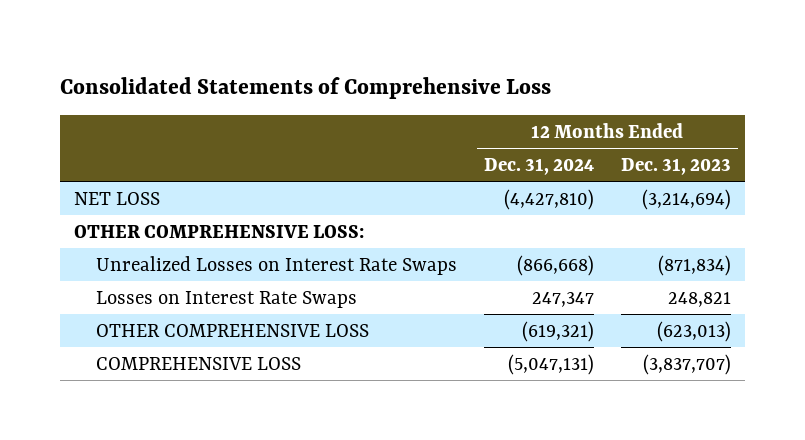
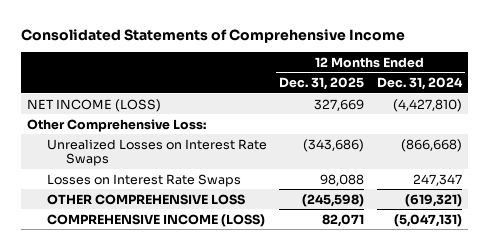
[60,76,552,99] Consolidated Statements of Comprehensive Loss -> [20,29,405,44] Consolidated Statements of Comprehensive Income
[620,158,731,176] Dec. 31, 2023 -> none
none -> [279,76,365,90] Dec. 31, 2025
[74,191,161,205] NET LOSS -> [27,98,162,112] NET INCOME (LOSS)
[74,224,365,238] OTHER COMPREHENSIVE LOSS: -> [27,118,207,132] Other Comprehensive Loss:
[95,356,301,370] COMPREHENSIVE LOSS -> [46,213,265,227] COMPREHENSIVE INCOME (LOSS)

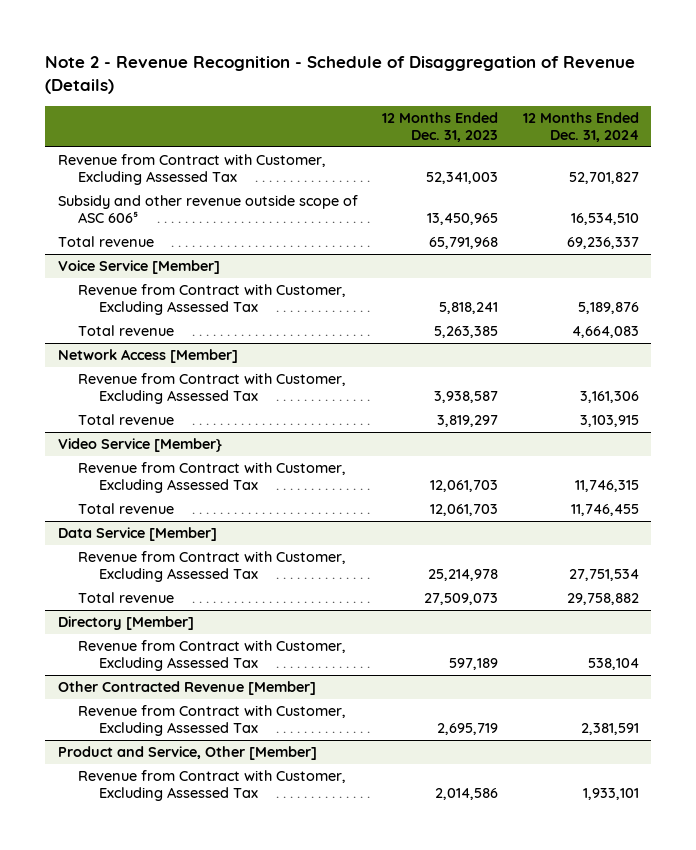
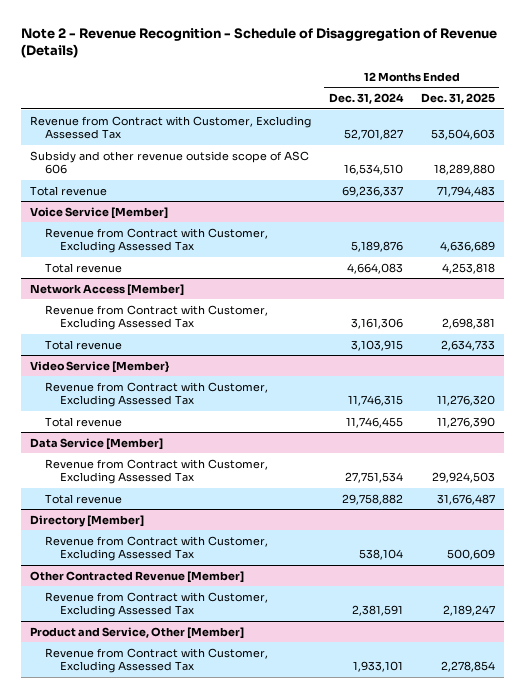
[382,111,499,143] 12 Months Ended Dec. 31, 2023 -> none
none -> [420,93,495,105] Dec. 31, 2025
[57,195,358,224] Subsidy and other revenue outside scope of ASC 606⁵ -> [29,150,309,175] Subsidy and other revenue outside scope of ASC 606

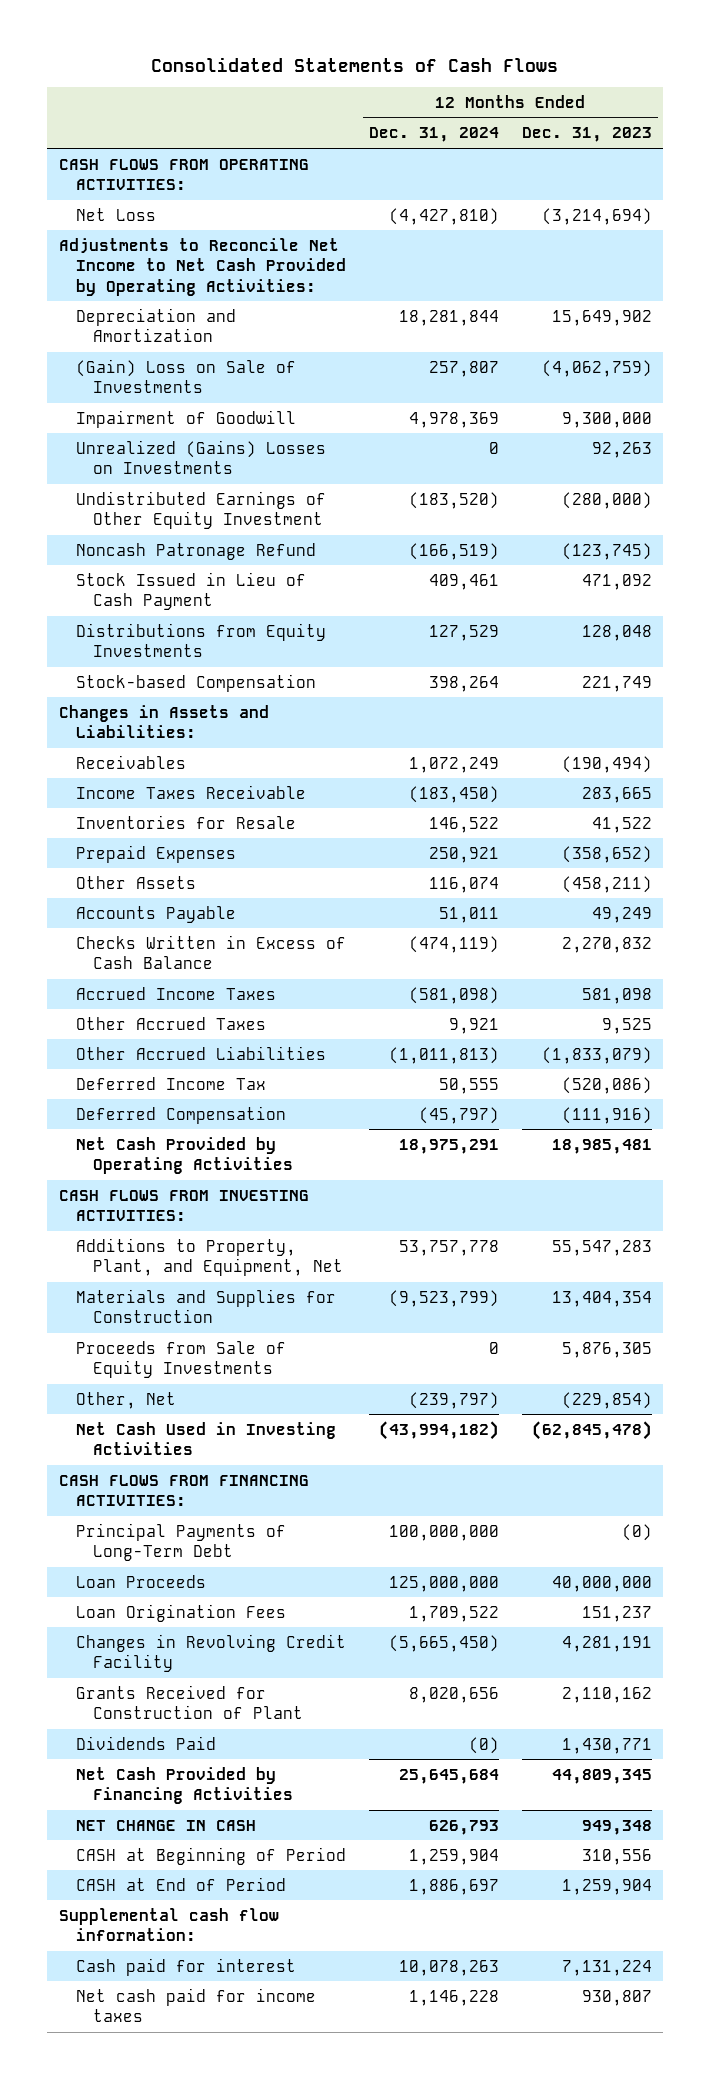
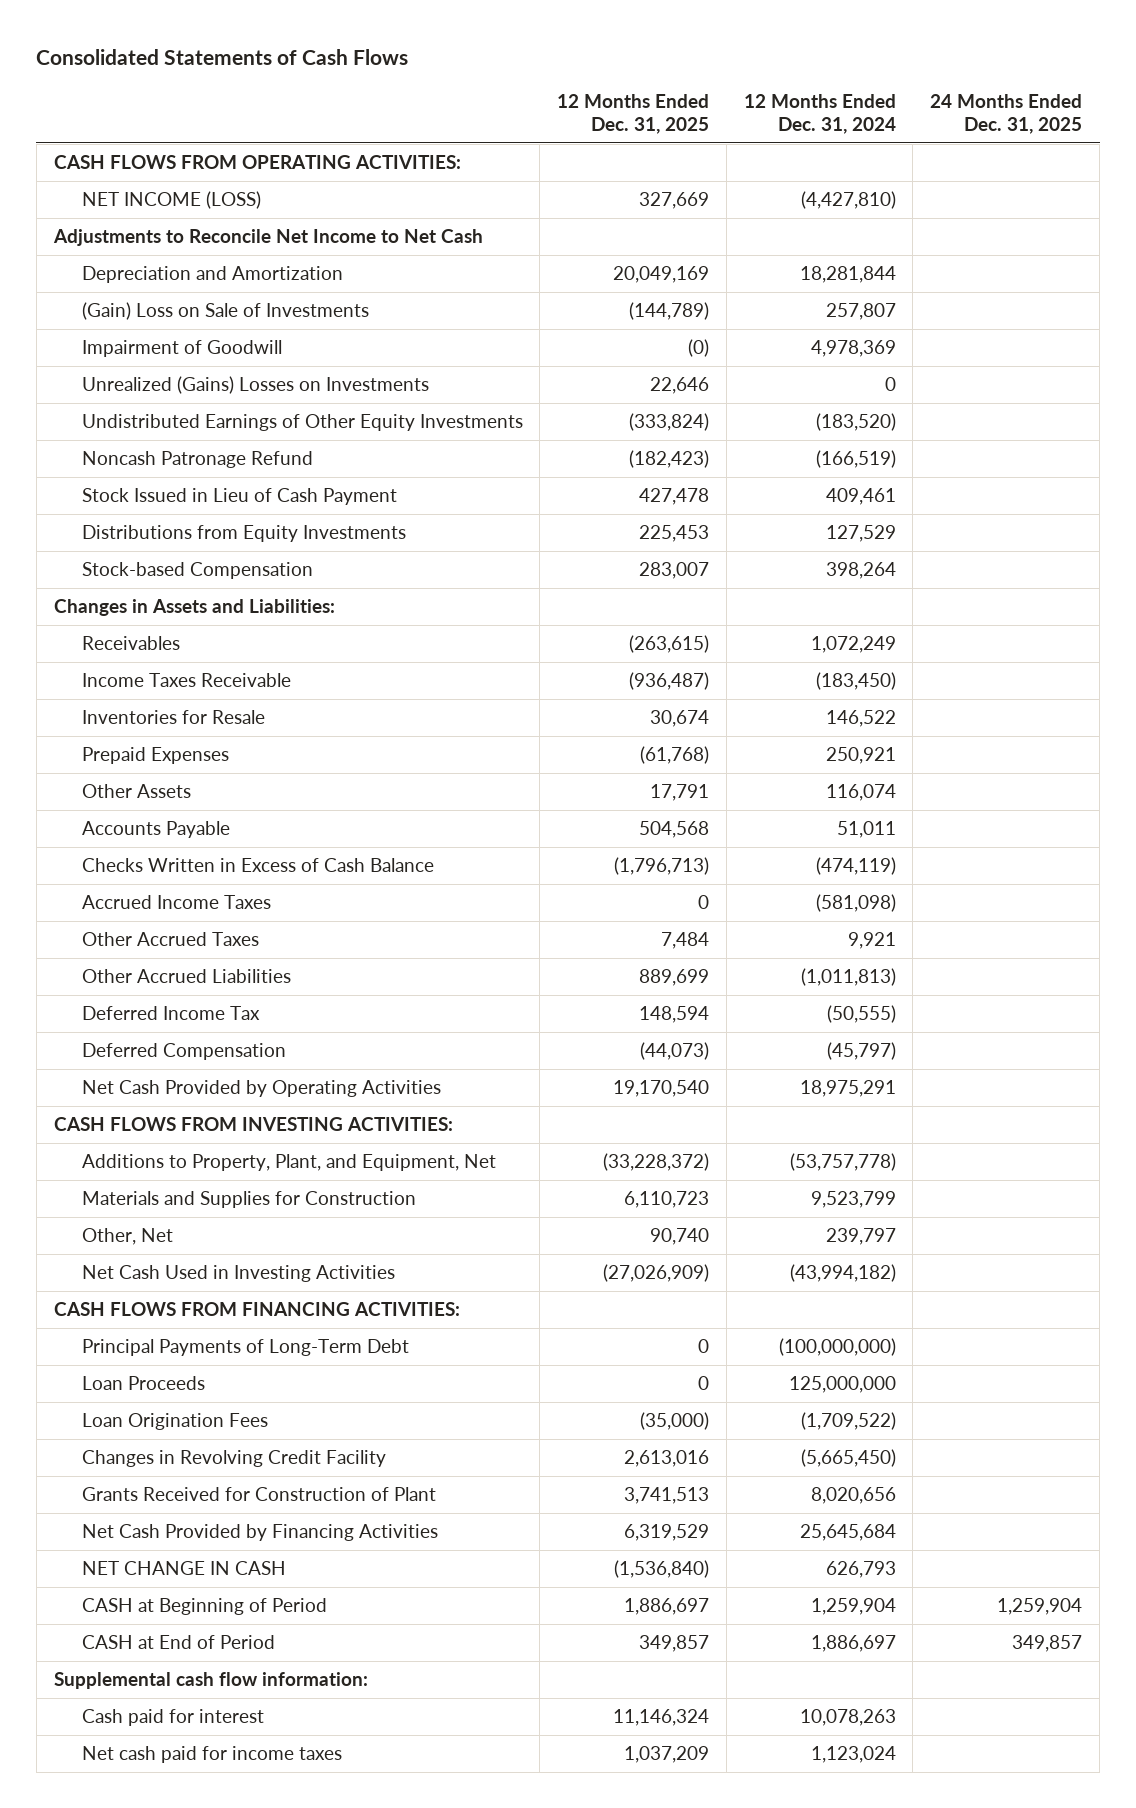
[521,127,652,143] Dec. 31, 2023 -> none
none -> [557,94,710,134] 12 Months Ended Dec. 31, 2025
none -> [930,94,1083,134] 24 Months Ended Dec. 31, 2025
[75,207,156,221] Net Loss -> [81,191,261,210] NET INCOME (LOSS)
[58,237,346,296] Adjustments to Reconcile Net Income to Net Cash Provided by Operating Activities: -> [52,229,483,247] Adjustments to Reconcile Net Income to Net Cash
[75,490,326,530] Undistributed Earnings of Other Equity Investment -> [81,414,523,432] Undistributed Earnings of Other Equity Investments
[438,1077,499,1094] 50,555 -> [826,1005,896,1024] (50,555)
[75,1340,286,1379] Proceeds from Sale of Equity Investments -> none
[398,1239,499,1256] 53,757,778 -> [789,1153,896,1172] (53,757,778)
[388,1289,499,1307] (9,523,799) -> [810,1191,896,1209] 9,523,799
[408,1391,499,1409] (239,797) -> [825,1228,896,1246] 239,797
[388,1524,499,1541] 100,000,000 -> [778,1338,896,1357] (100,000,000)
[408,1605,499,1622] 1,709,522 -> [800,1412,896,1431] (1,709,522)
[75,1735,216,1750] Dividends Paid -> none
[408,1989,499,2006] 1,146,228 -> [810,1746,896,1764] 1,123,024

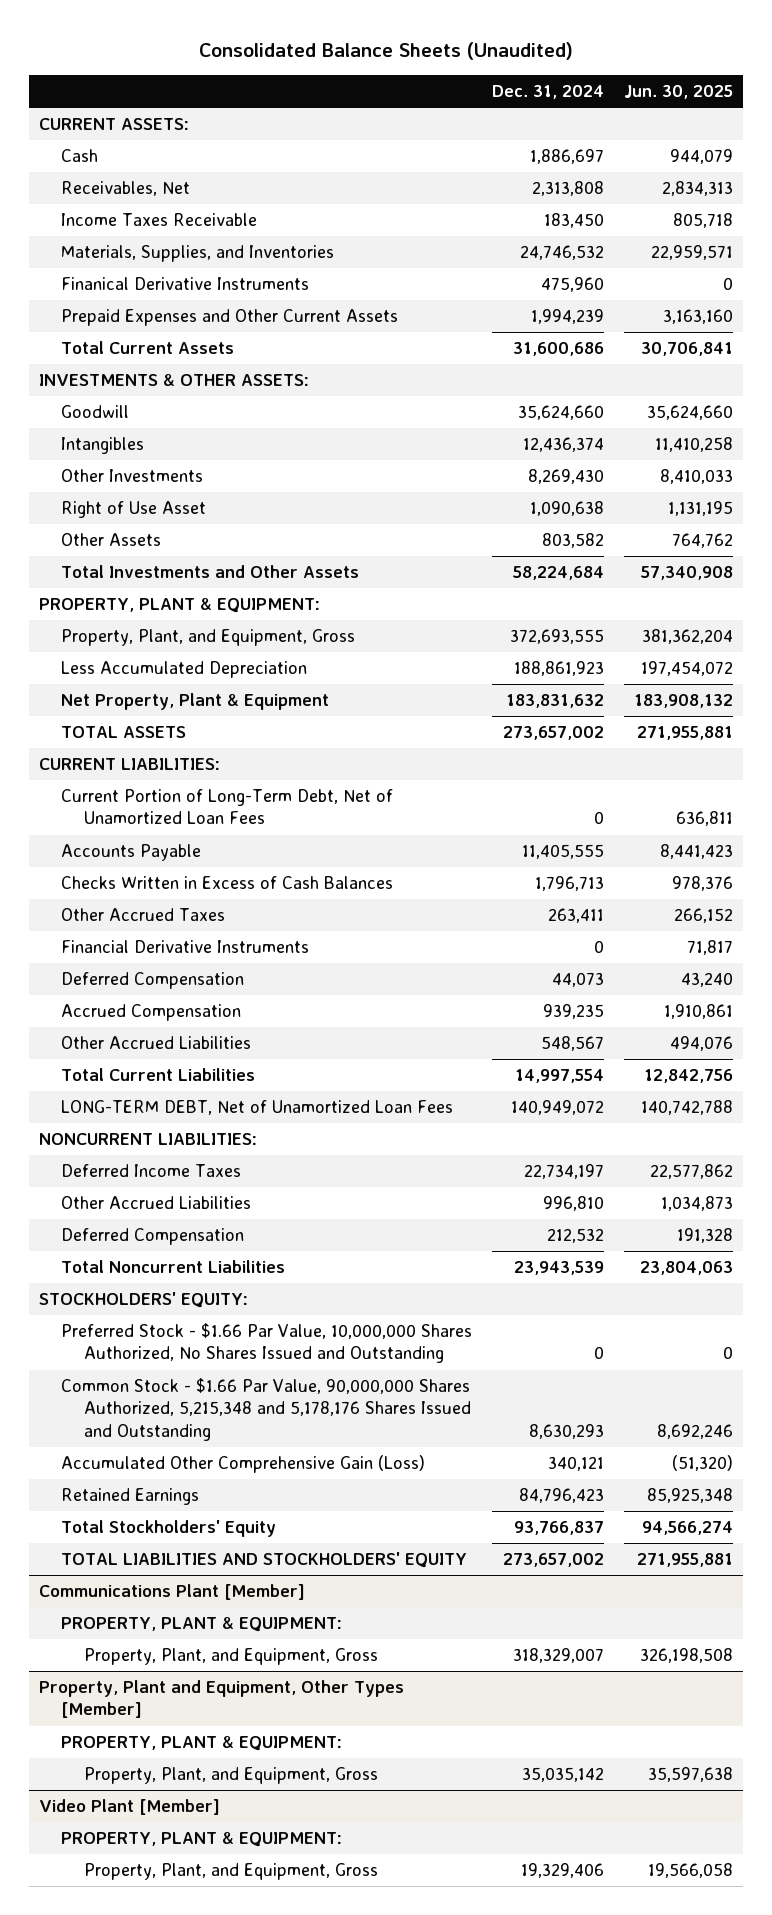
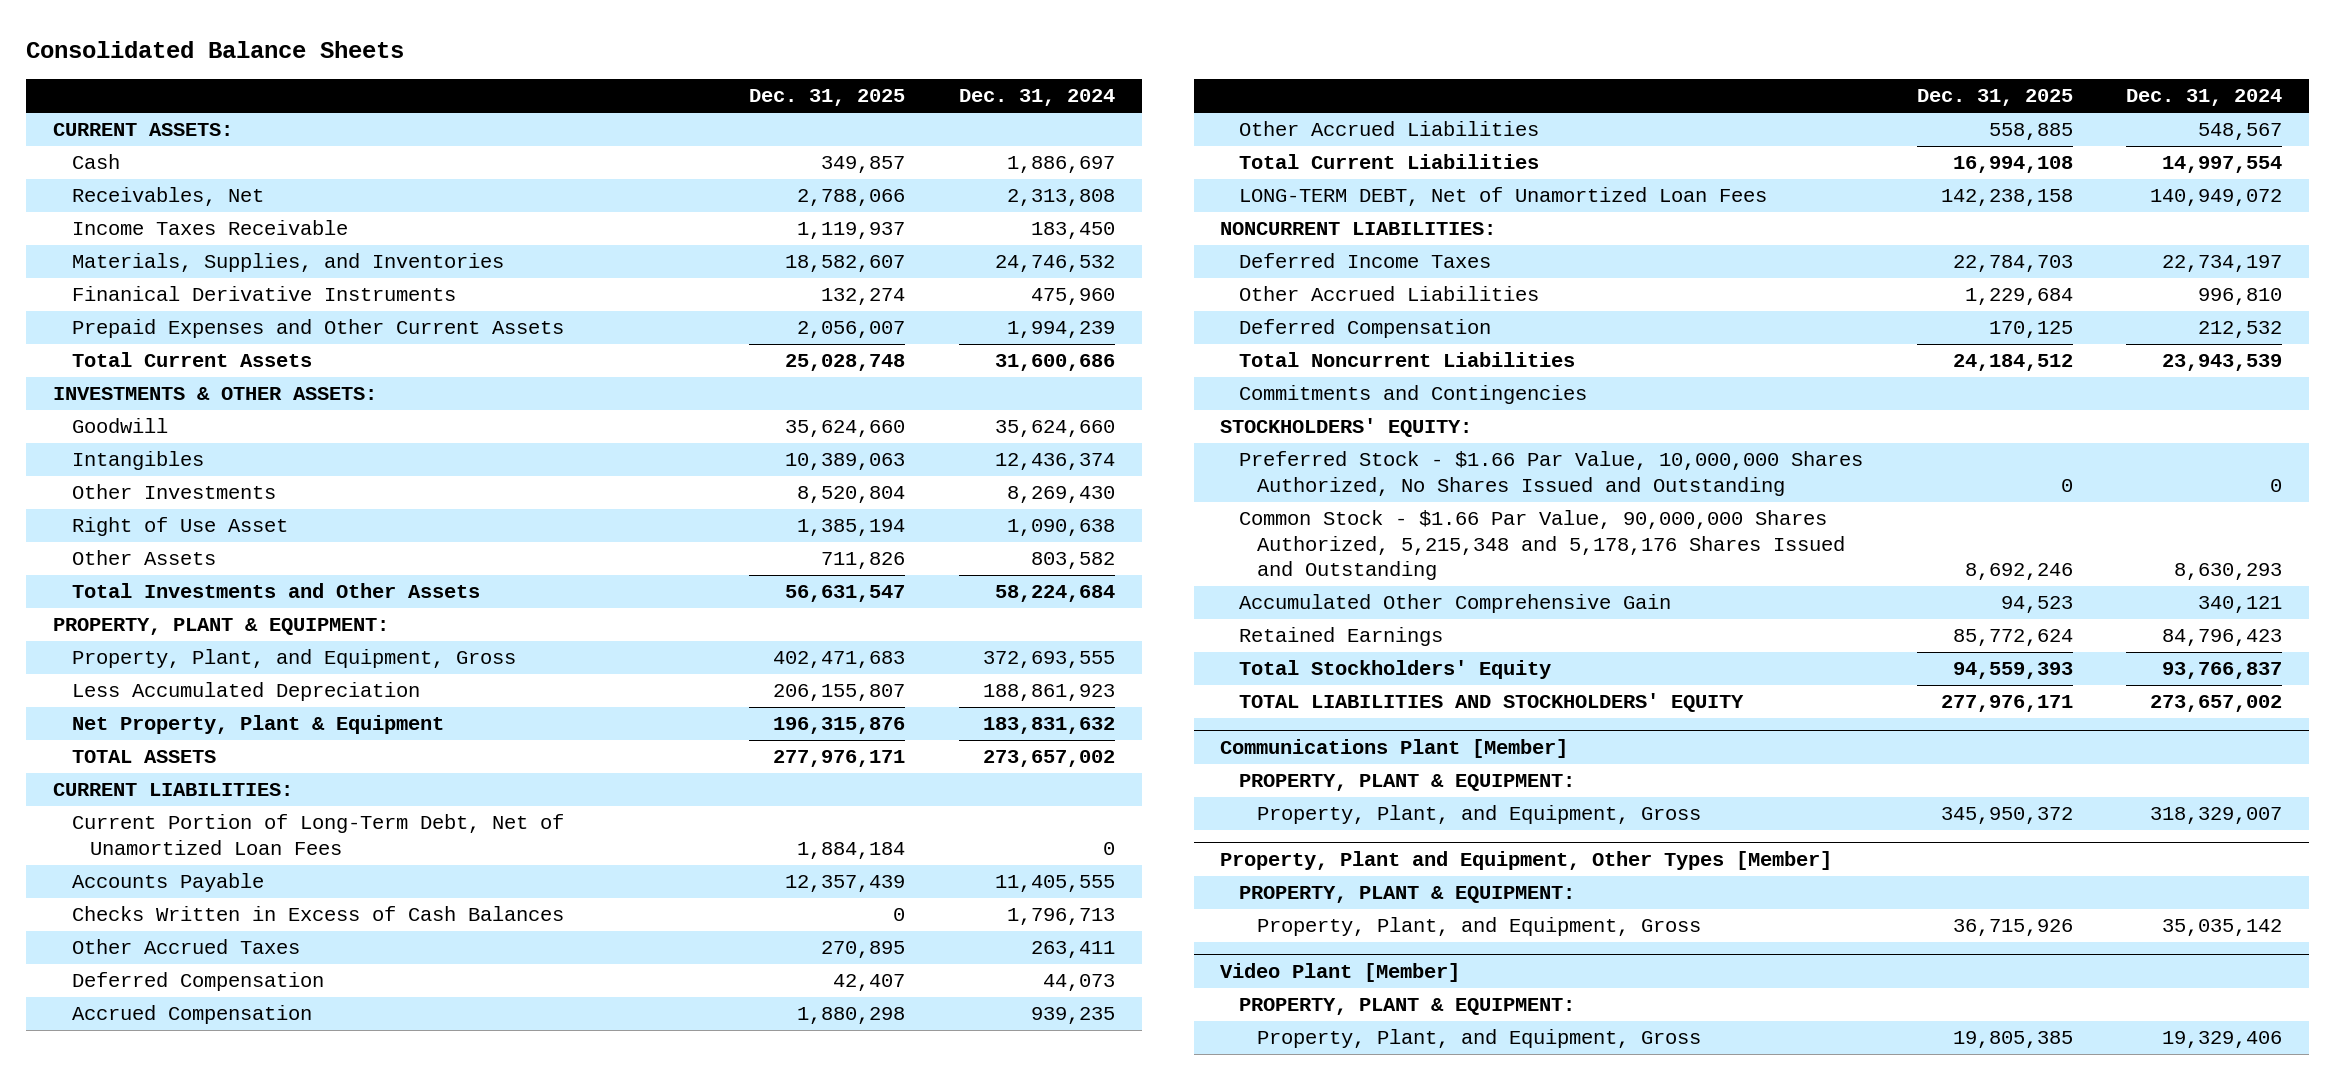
[198,41,573,60] Consolidated Balance Sheets (Unaudited) -> [26,41,405,59] Consolidated Balance Sheets
[623,84,733,99] Jun. 30, 2025 -> none
none -> [749,89,906,107] Dec. 31, 2025
[61,940,310,954] Financial Derivative Instruments -> none
none -> [1238,385,1587,405] Commitments and Contingencies
[61,1455,426,1474] Accumulated Other Comprehensive Gain (Loss) -> [1238,594,1671,614] Accumulated Other Comprehensive Gain

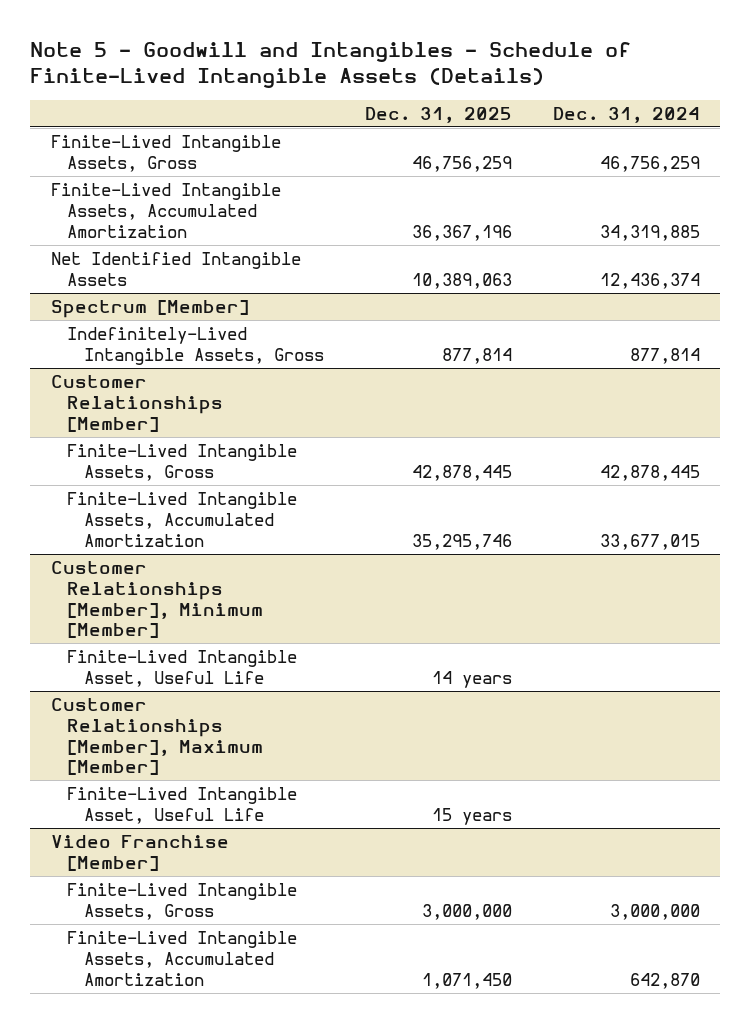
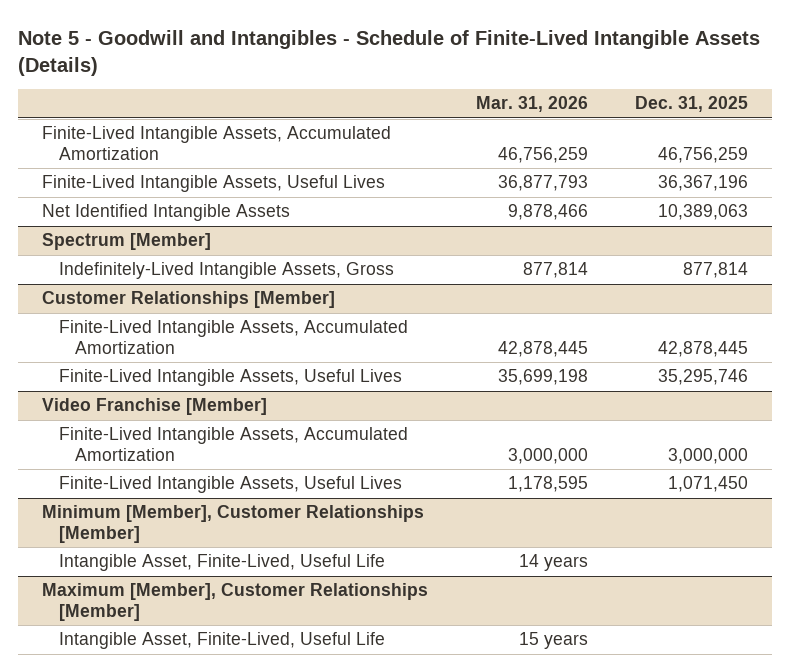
[552,106,700,123] Dec. 31, 2024 -> none
none -> [475,96,588,113] Mar. 31, 2026
[51,134,282,172] Finite-Lived Intangible Assets, Gross -> [41,126,391,161] Finite-Lived Intangible Assets, Accumulated Amortization
[51,182,282,238] Finite-Lived Intangible Assets, Accumulated Amortization -> [41,175,385,193] Finite-Lived Intangible Assets, Useful Lives
[51,560,264,639] Customer Relationships [Member], Minimum [Member] -> none
[67,649,298,687] Finite-Lived Intangible Asset, Useful Life -> none
[51,697,264,776] Customer Relationships [Member], Maximum [Member] -> none
[67,786,298,824] Finite-Lived Intangible Asset, Useful Life -> none
[67,443,298,481] Finite-Lived Intangible Assets, Gross -> [58,320,408,355] Finite-Lived Intangible Assets, Accumulated Amortization
[67,491,298,547] Finite-Lived Intangible Assets, Accumulated Amortization -> [58,369,402,387] Finite-Lived Intangible Assets, Useful Lives
[67,882,298,920] Finite-Lived Intangible Assets, Gross -> [58,427,408,462] Finite-Lived Intangible Assets, Accumulated Amortization
[67,930,298,986] Finite-Lived Intangible Assets, Accumulated Amortization -> [58,476,402,494] Finite-Lived Intangible Assets, Useful Lives
none -> [41,505,424,544] Minimum [Member], Customer Relationships [Member]
none -> [58,554,385,572] Intangible Asset, Finite-Lived, Useful Life
none -> [41,583,428,622] Maximum [Member], Customer Relationships [Member]
none -> [58,632,385,650] Intangible Asset, Finite-Lived, Useful Life

